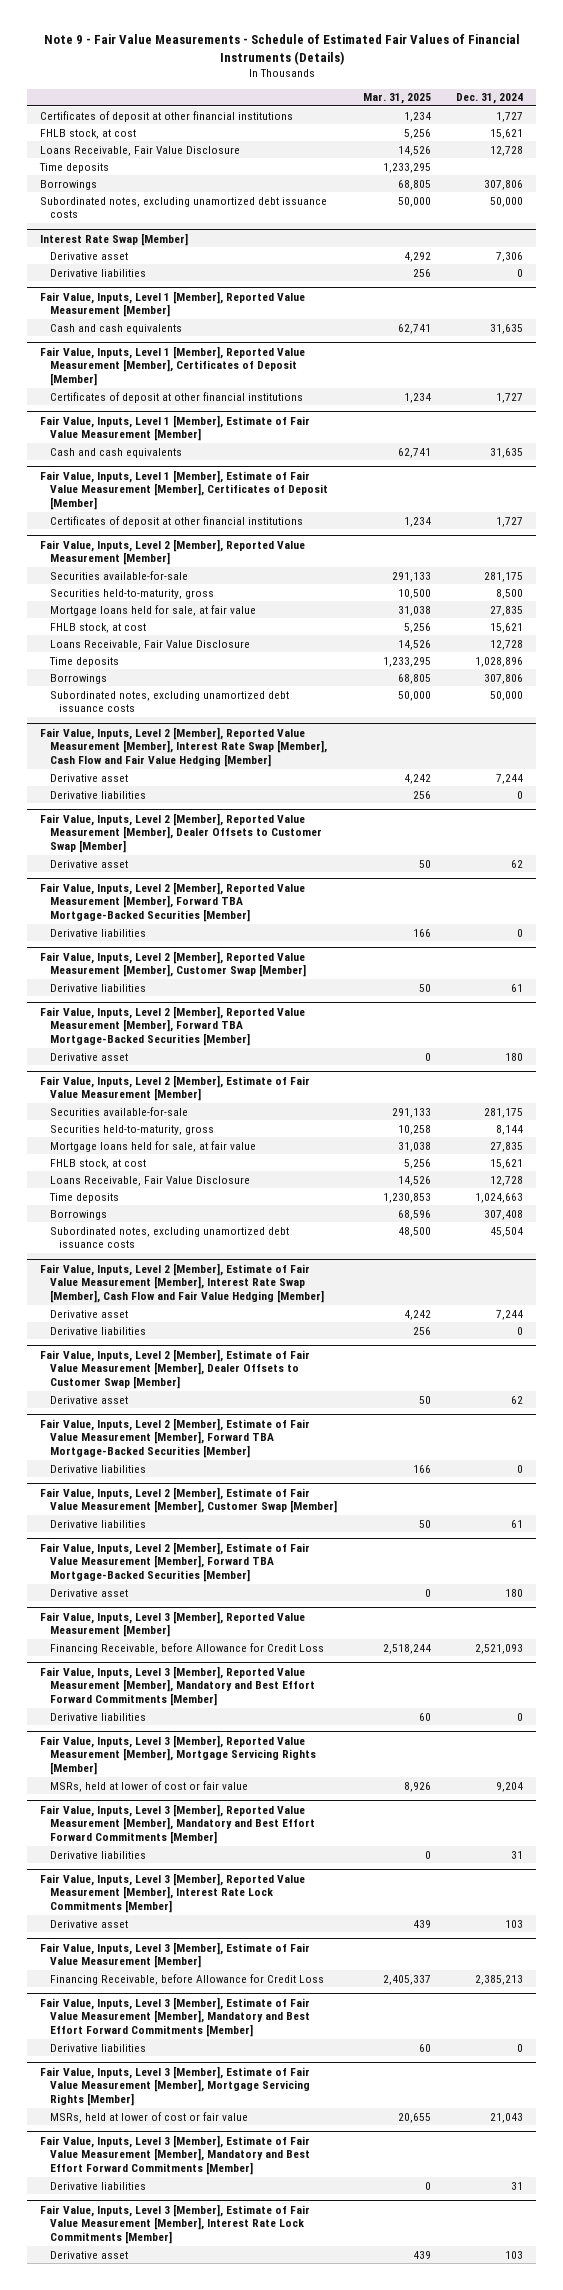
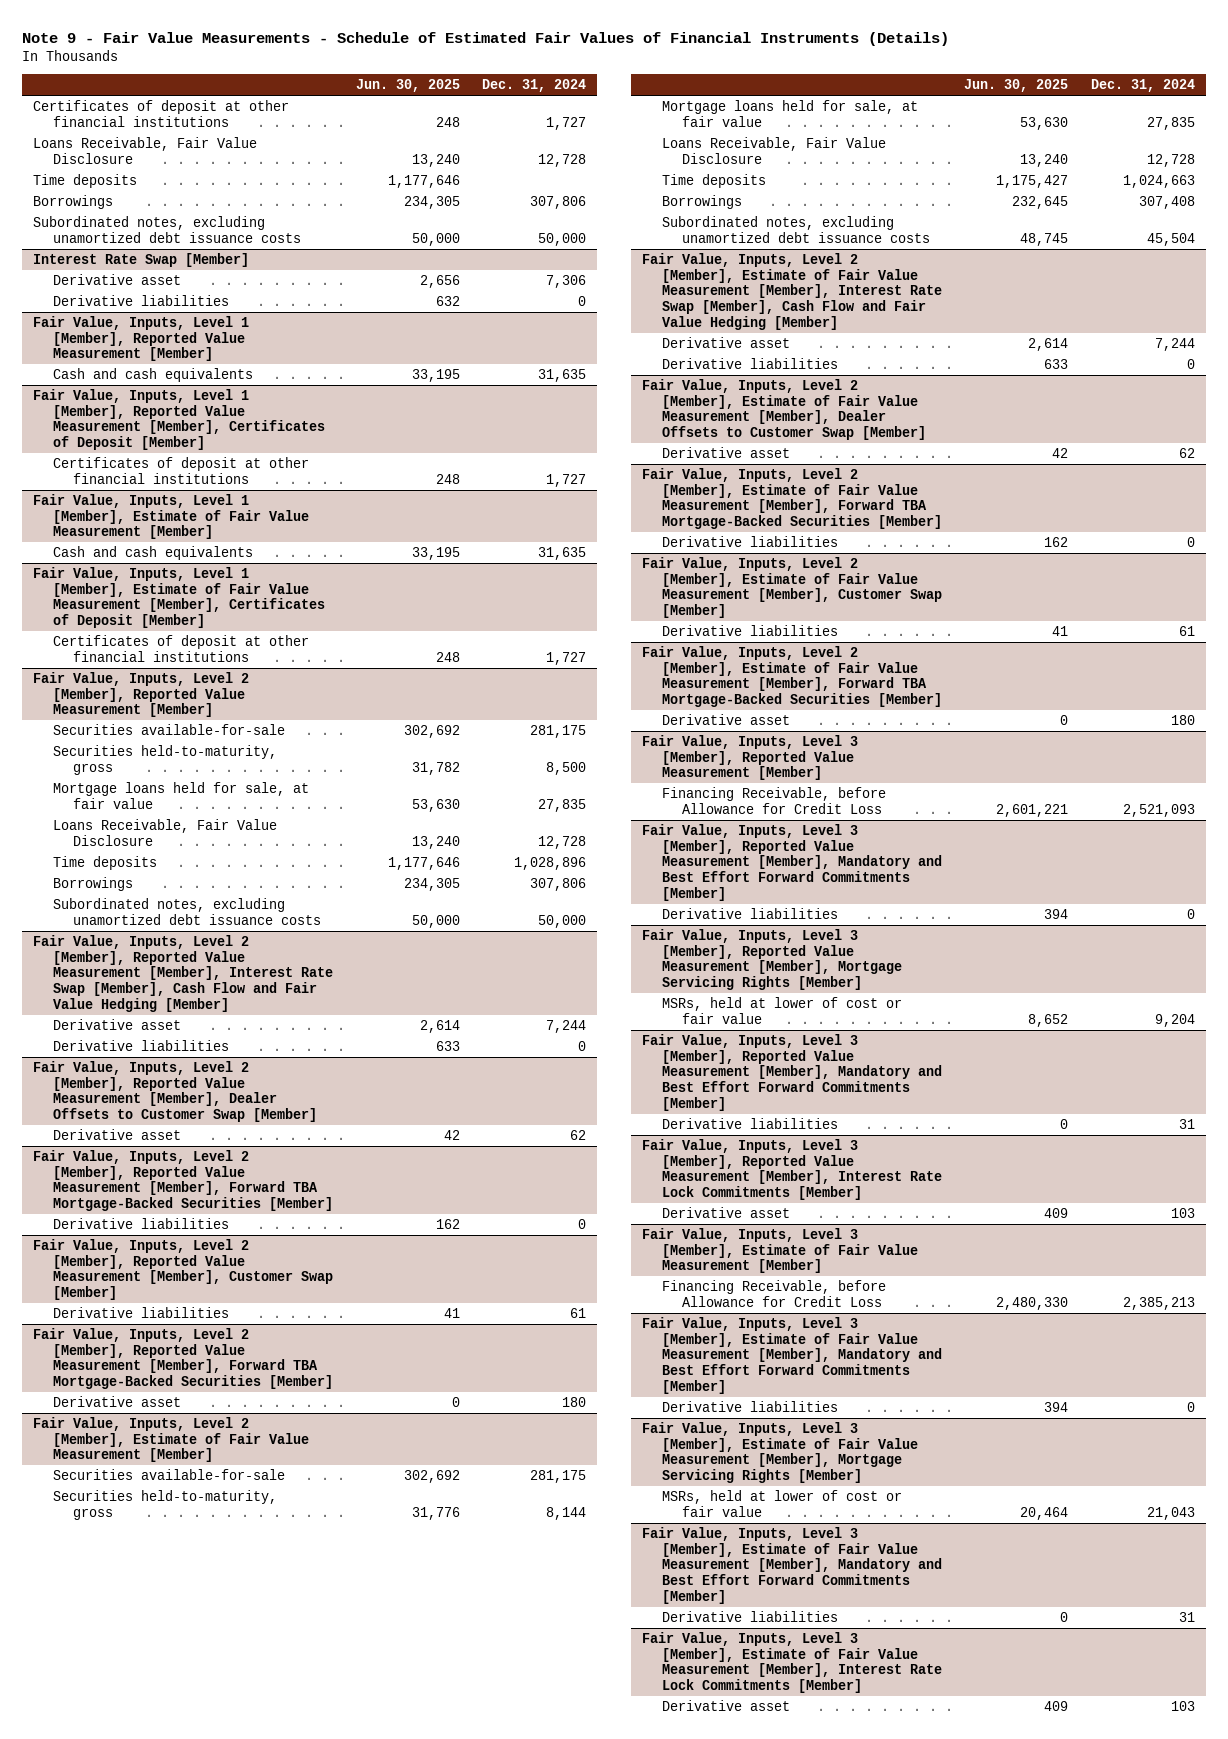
[362,93,431,105] Mar. 31, 2025 -> none
none -> [355,79,460,93] Jun. 30, 2025
[39,128,136,139] FHLB stock, at cost -> none
[49,622,146,633] FHLB stock, at cost -> none
[49,1158,146,1169] FHLB stock, at cost -> none

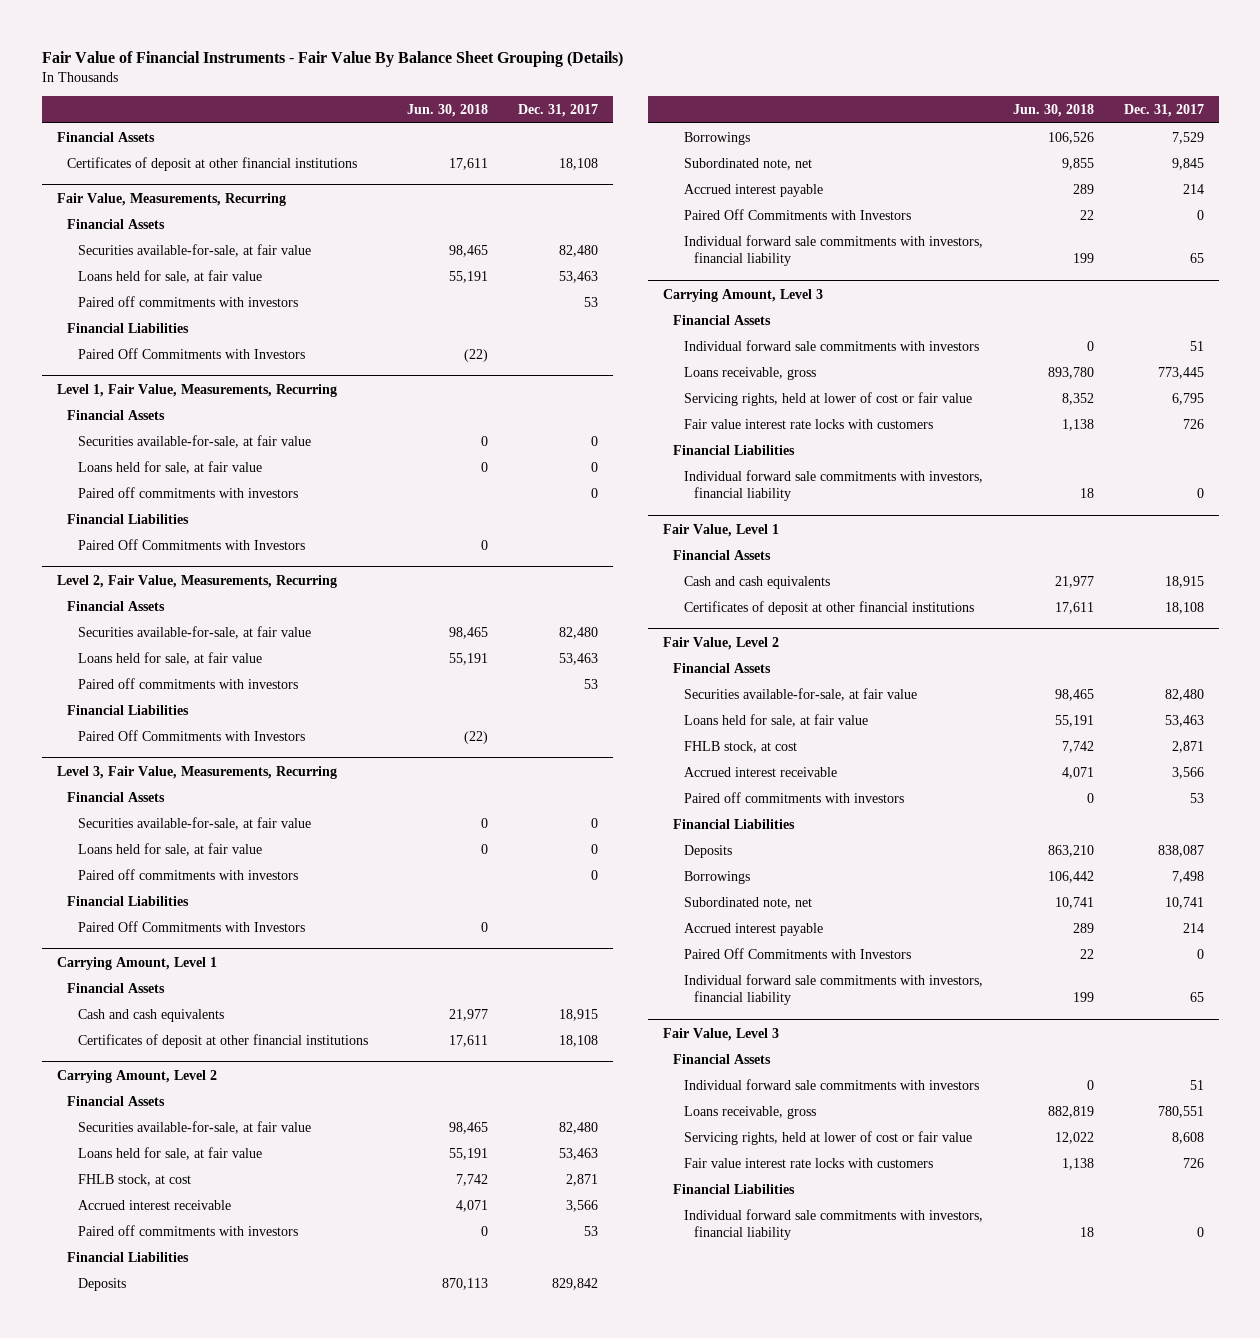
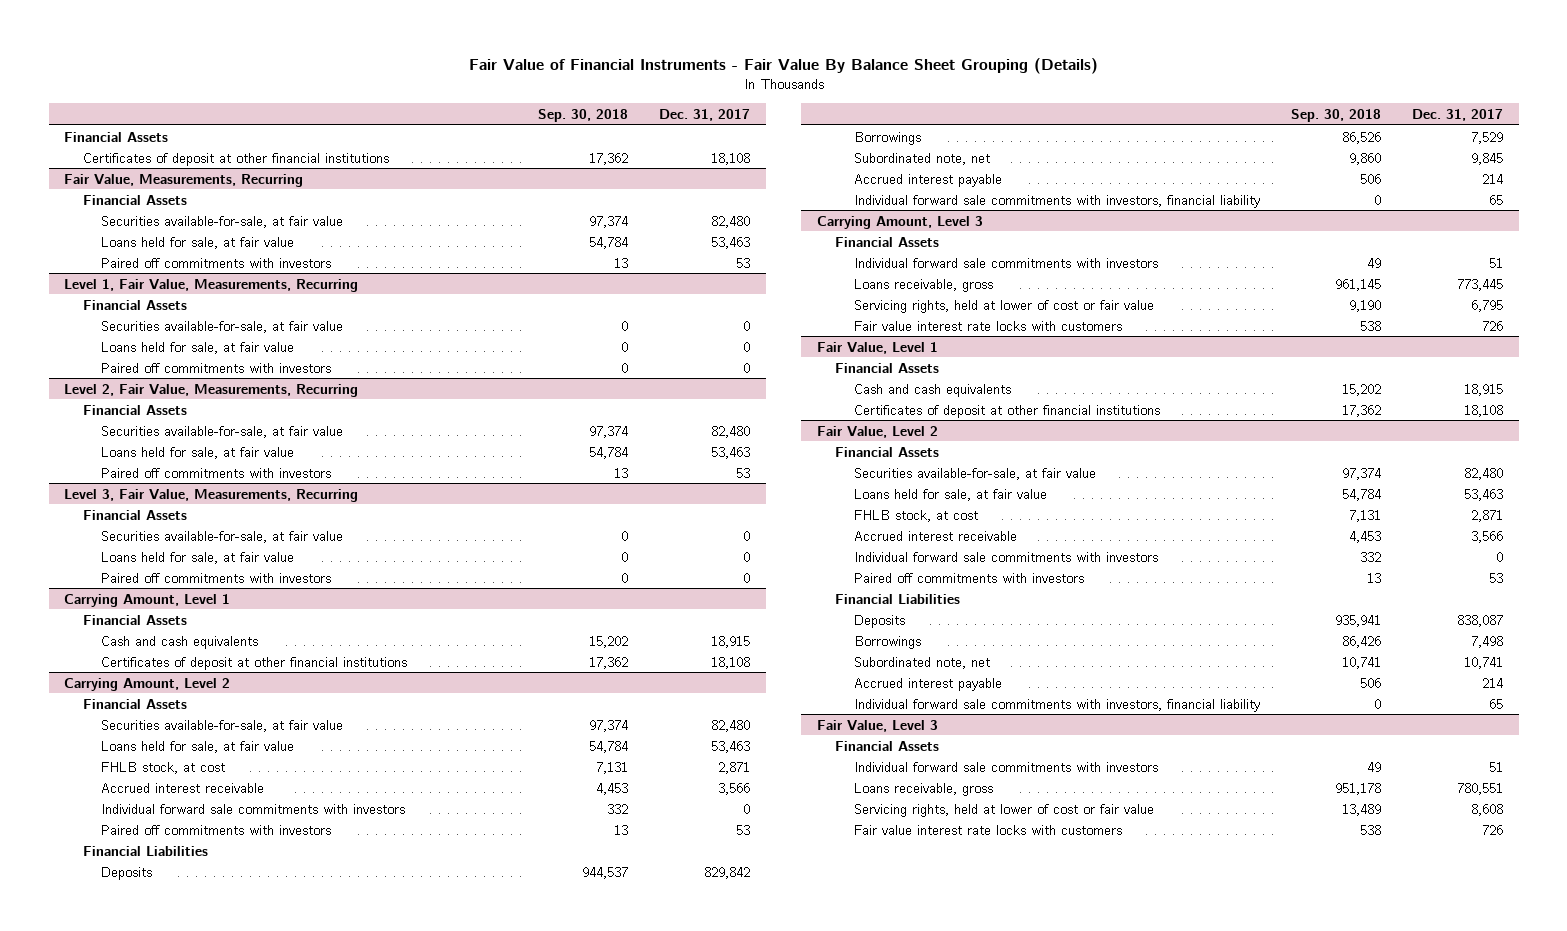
[406,104,488,118] Jun. 30, 2018 -> none
none -> [538,108,629,122] Sep. 30, 2018
[67,322,190,333] Financial Liabilities -> none
[77,347,305,359] Paired Off Commitments with Investors -> none
[67,513,190,524] Financial Liabilities -> none
[77,538,305,550] Paired Off Commitments with Investors -> none
[67,704,190,715] Financial Liabilities -> none
[77,729,305,741] Paired Off Commitments with Investors -> none
[67,895,190,906] Financial Liabilities -> none
[77,920,305,932] Paired Off Commitments with Investors -> none
none -> [101,803,406,814] Individual forward sale commitments with investors
[683,208,911,220] Paired Off Commitments with Investors -> none
[673,444,796,455] Financial Liabilities -> none
[683,469,983,502] Individual forward sale commitments with investors, financial liability -> none
none -> [853,551,1158,562] Individual forward sale commitments with investors
[683,947,911,959] Paired Off Commitments with Investors -> none
[673,1183,796,1194] Financial Liabilities -> none
[683,1208,983,1241] Individual forward sale commitments with investors, financial liability -> none

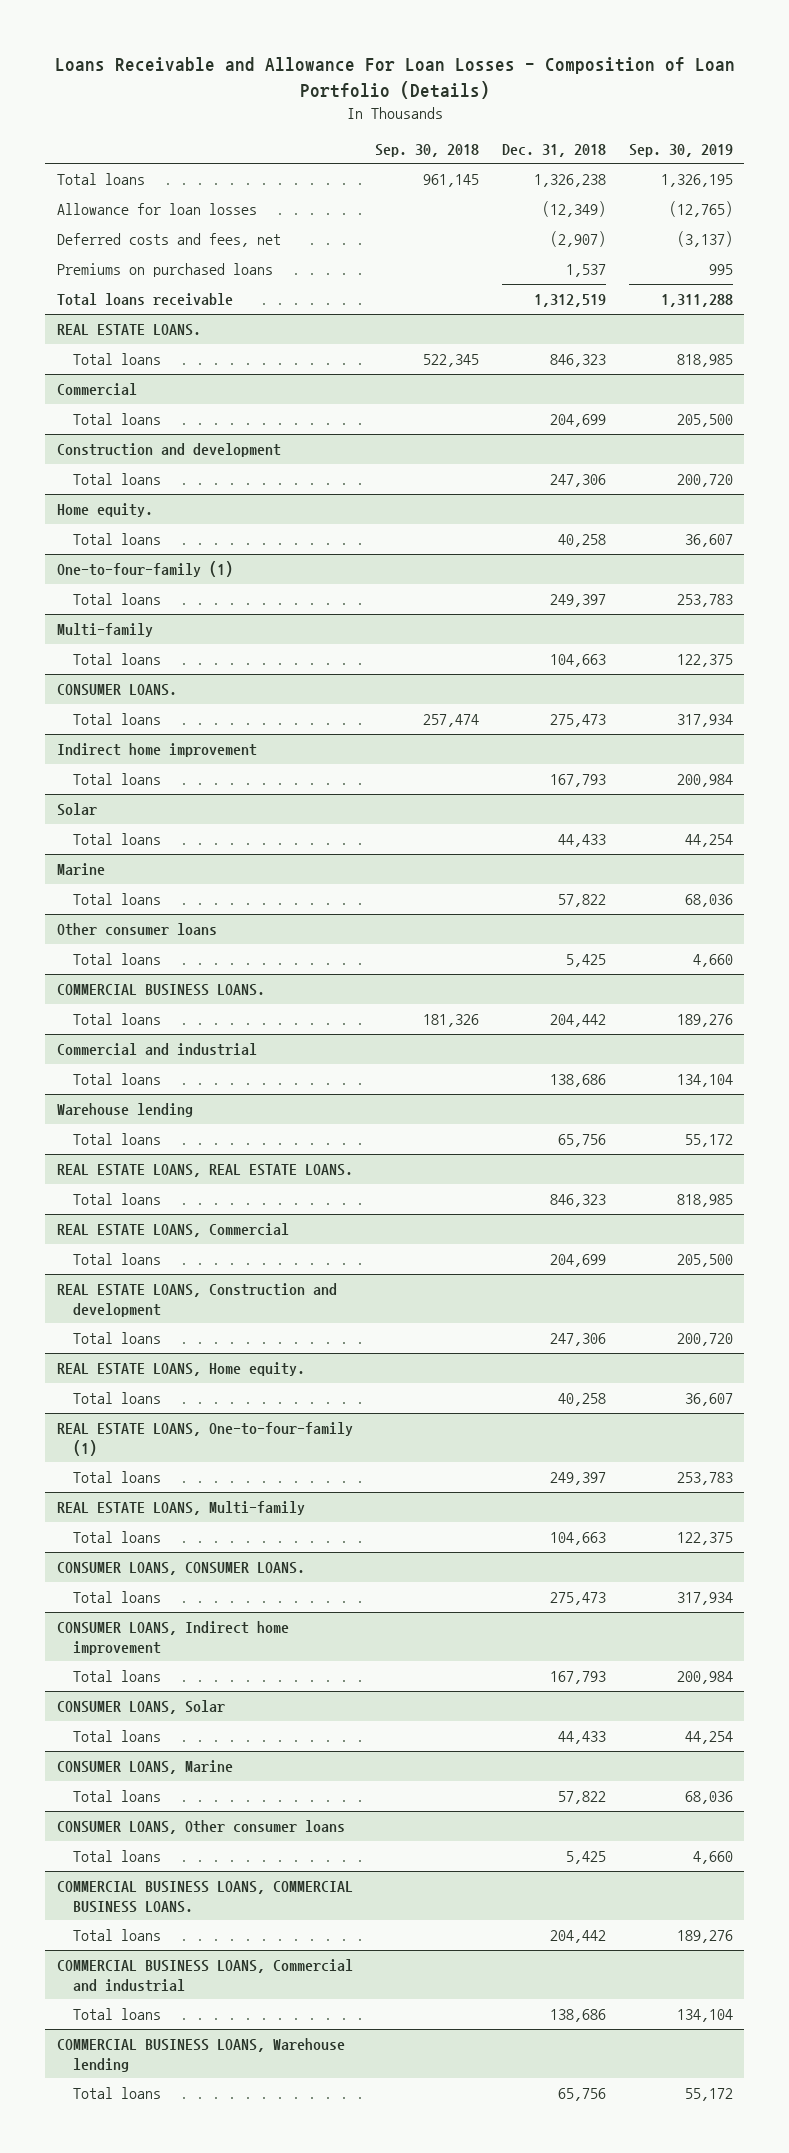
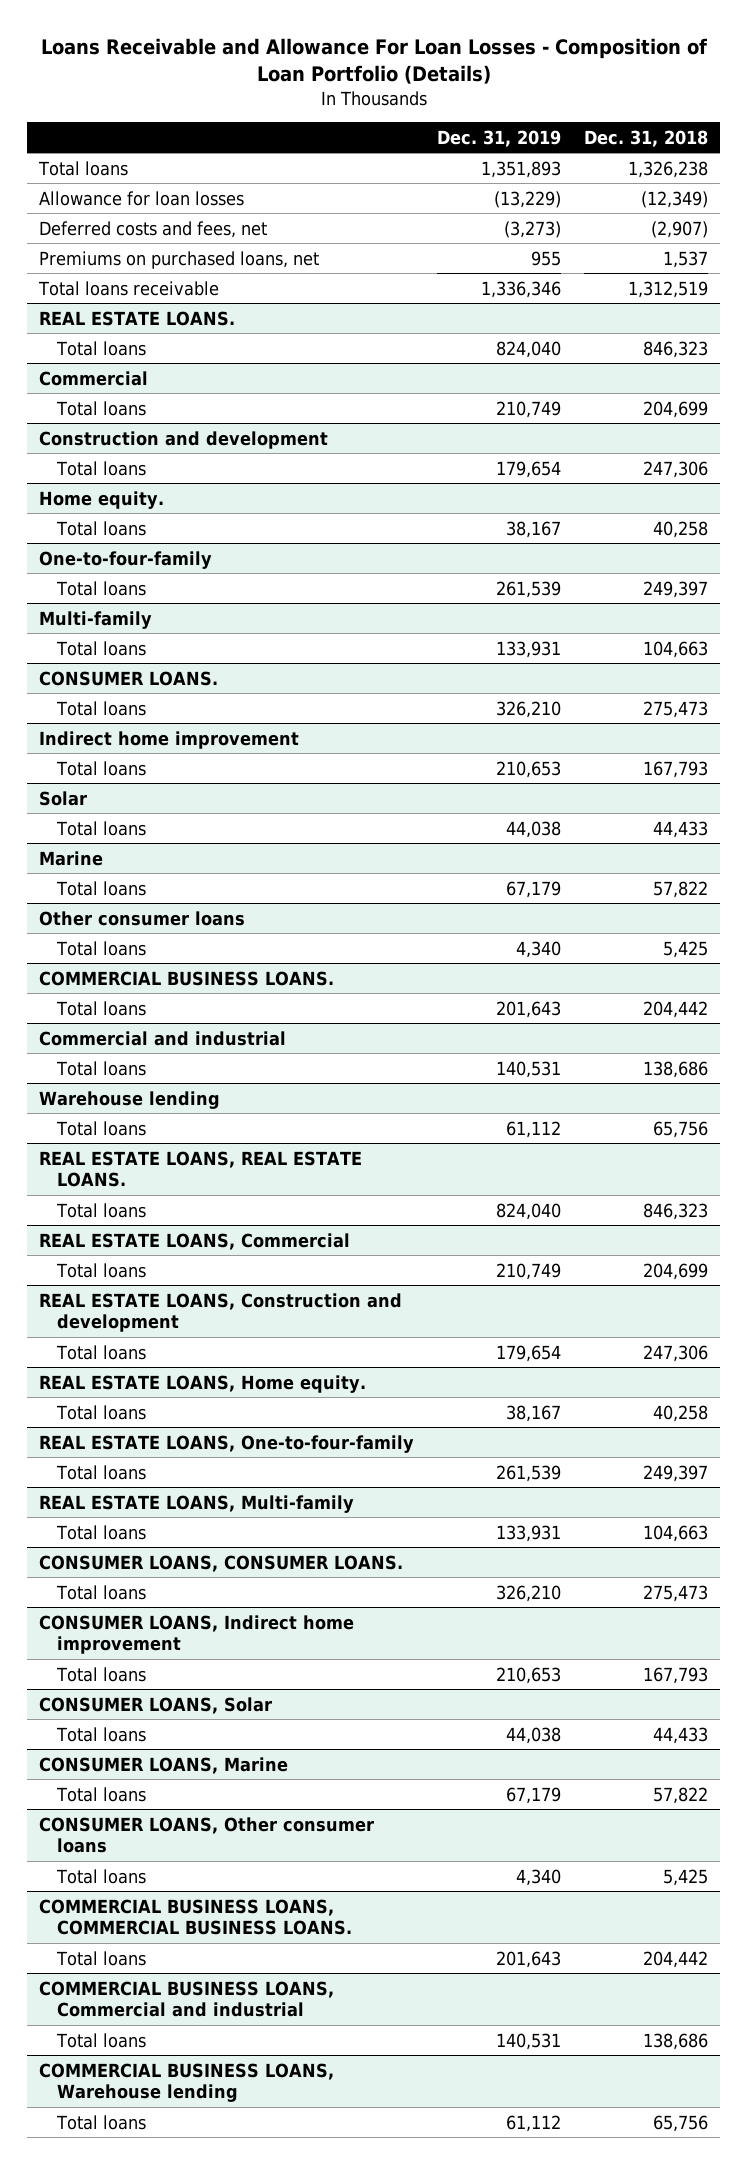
[375,143,480,157] Sep. 30, 2018 -> none
[628,143,733,157] Sep. 30, 2019 -> none
none -> [437,129,562,147] Dec. 31, 2019
[56,262,273,277] Premiums on purchased loans -> [38,250,319,269] Premiums on purchased loans, net
[56,560,233,577] One-to-four-family (1) -> [38,550,212,569] One-to-four-family
[56,1421,353,1456] REAL ESTATE LOANS, One-to-four-family (1) -> [38,1434,414,1453] REAL ESTATE LOANS, One-to-four-family

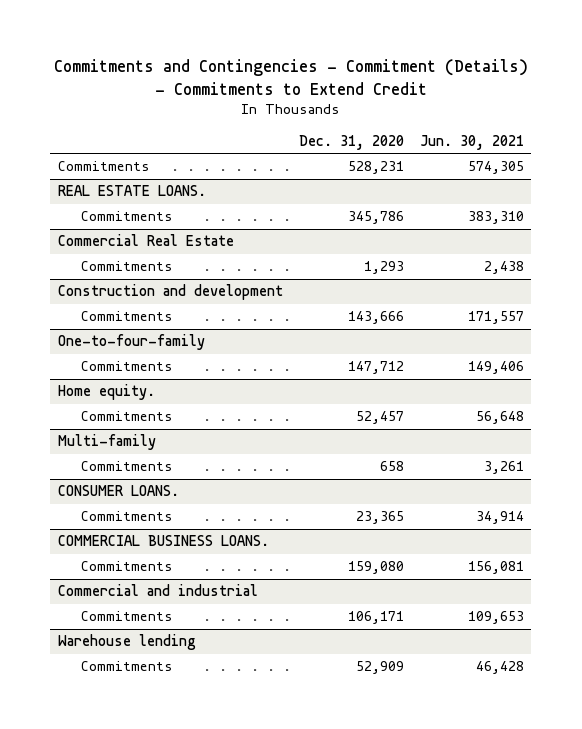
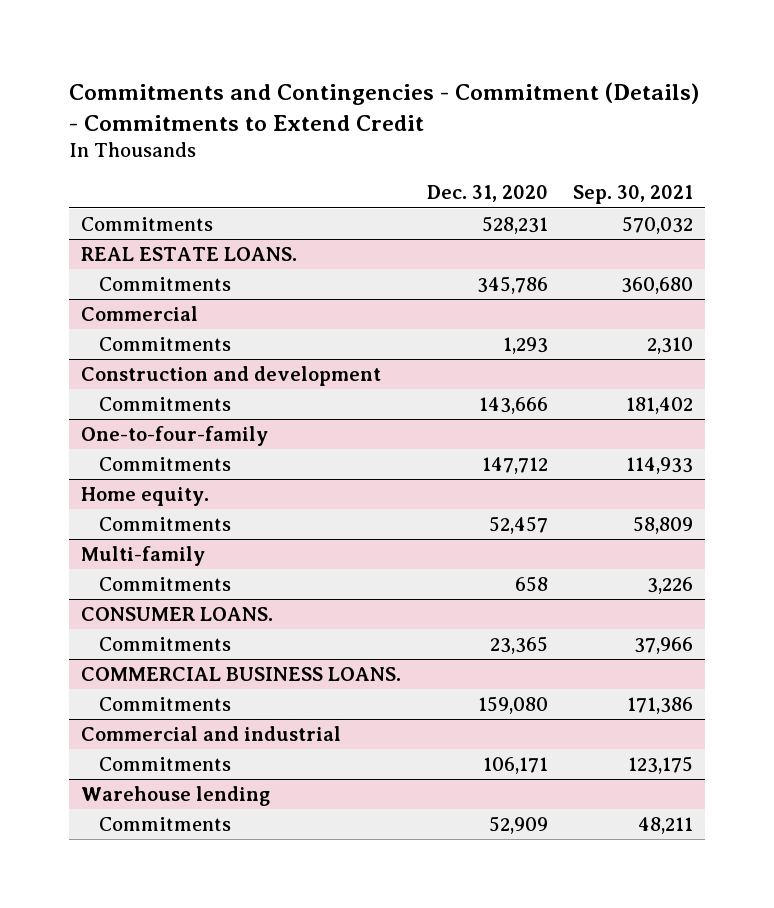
[419,135,524,151] Jun. 30, 2021 -> none
none -> [572,185,693,205] Sep. 30, 2021
[57,234,234,247] Commercial Real Estate -> [81,306,199,322] Commercial

